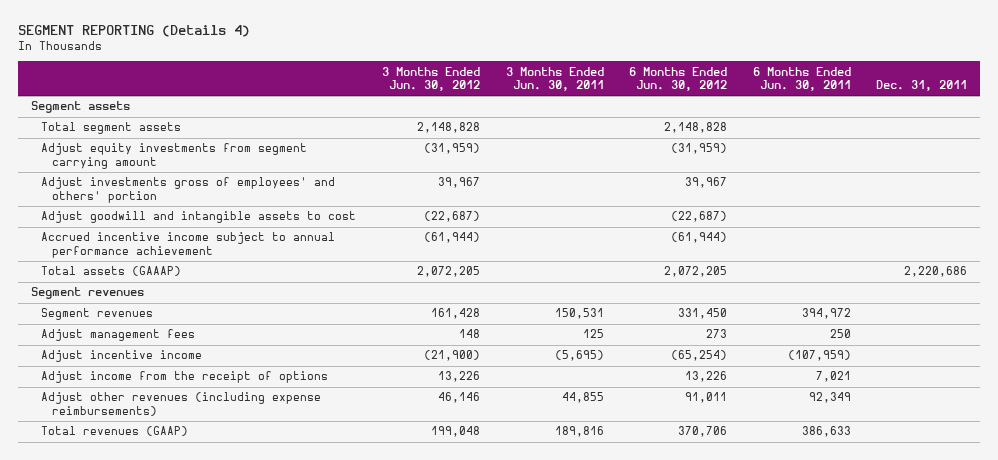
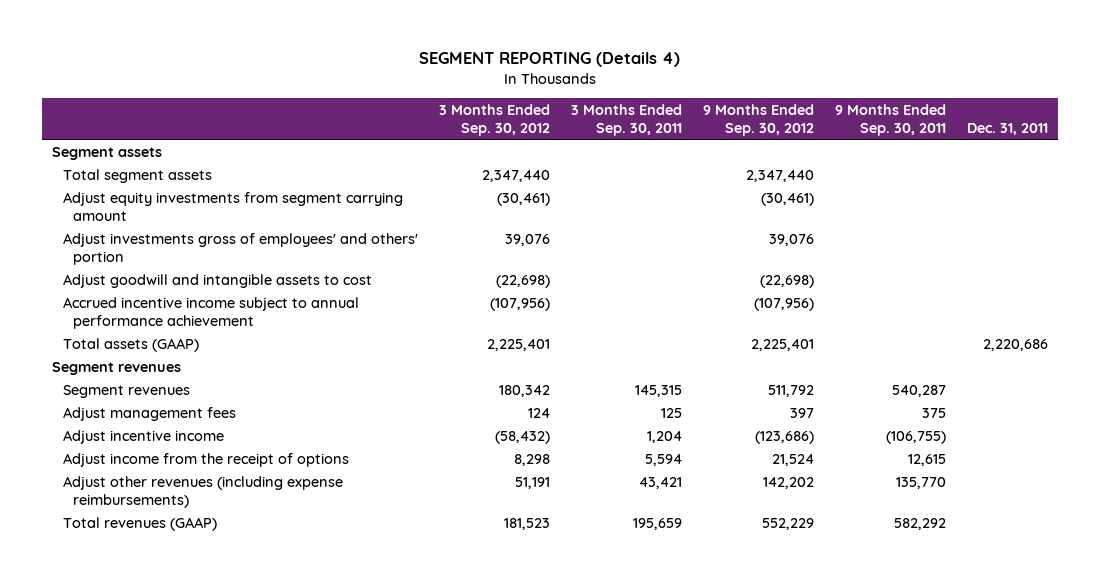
[381,66,480,92] 3 Months Ended Jun. 30, 2012 -> none
[505,66,604,92] 3 Months Ended Jun. 30, 2011 -> none
[629,66,728,92] 6 Months Ended Jun. 30, 2012 -> none
[752,66,851,92] 6 Months Ended Jun. 30, 2011 -> none
none -> [438,103,550,136] 3 Months Ended Sep. 30, 2012
none -> [570,103,682,136] 3 Months Ended Sep. 30, 2011
none -> [702,103,814,136] 9 Months Ended Sep. 30, 2012
none -> [834,103,946,136] 9 Months Ended Sep. 30, 2011
[41,266,182,277] Total assets (GAAAP) -> [62,337,199,352] Total assets (GAAP)

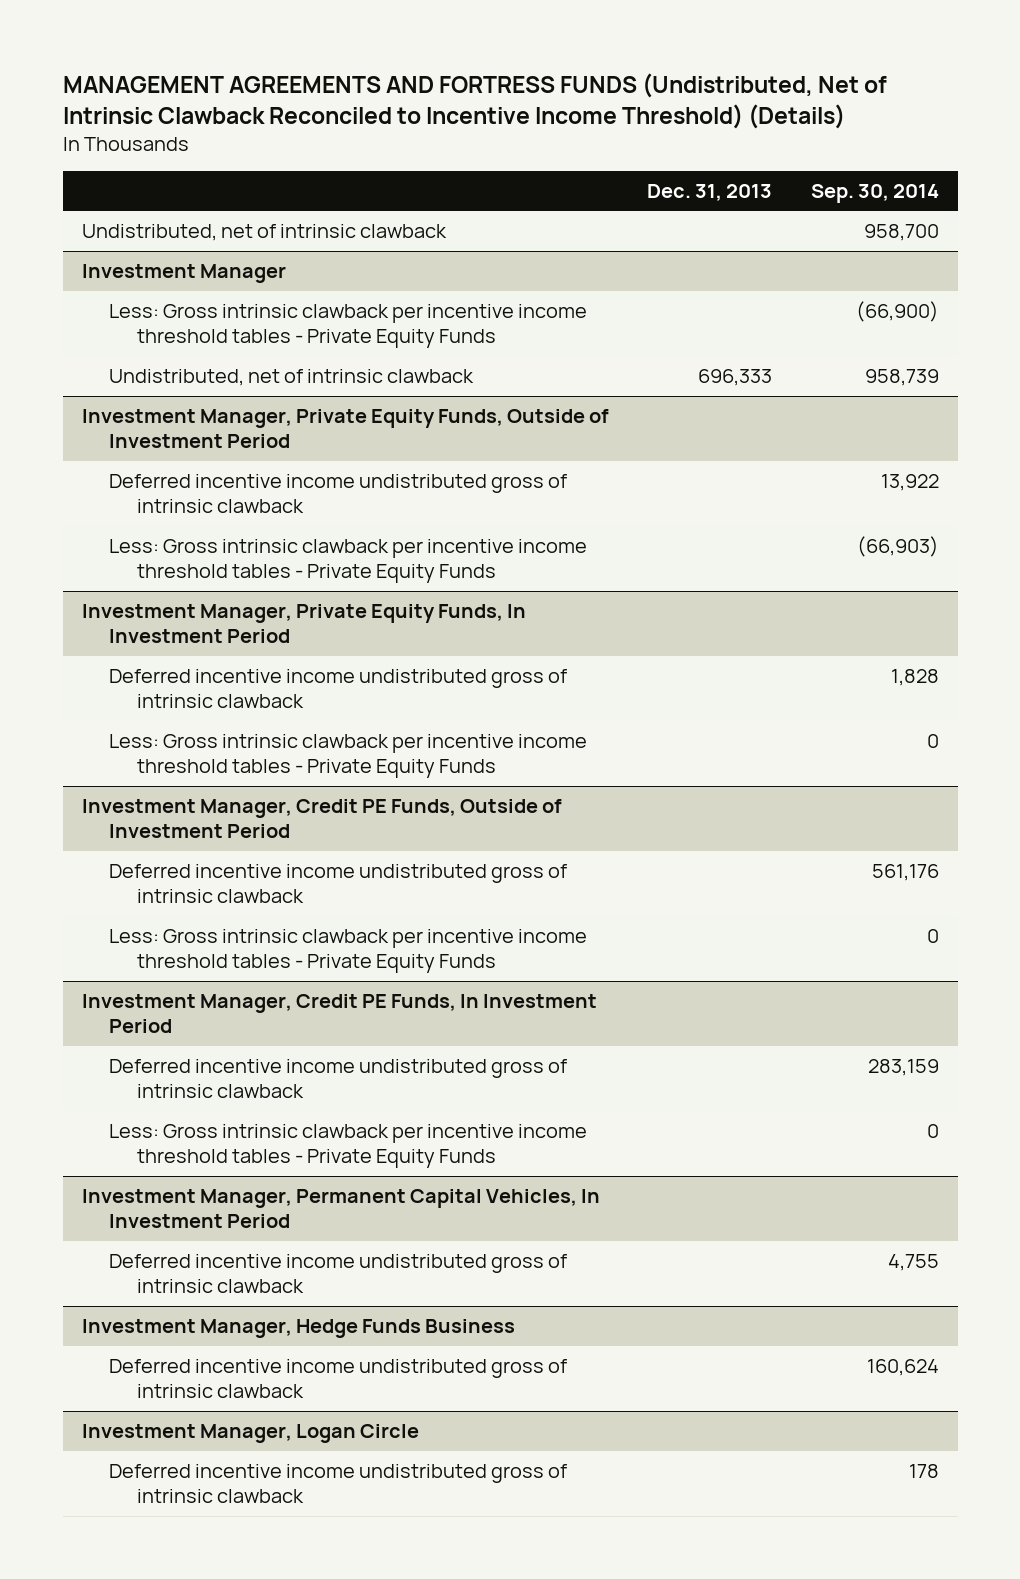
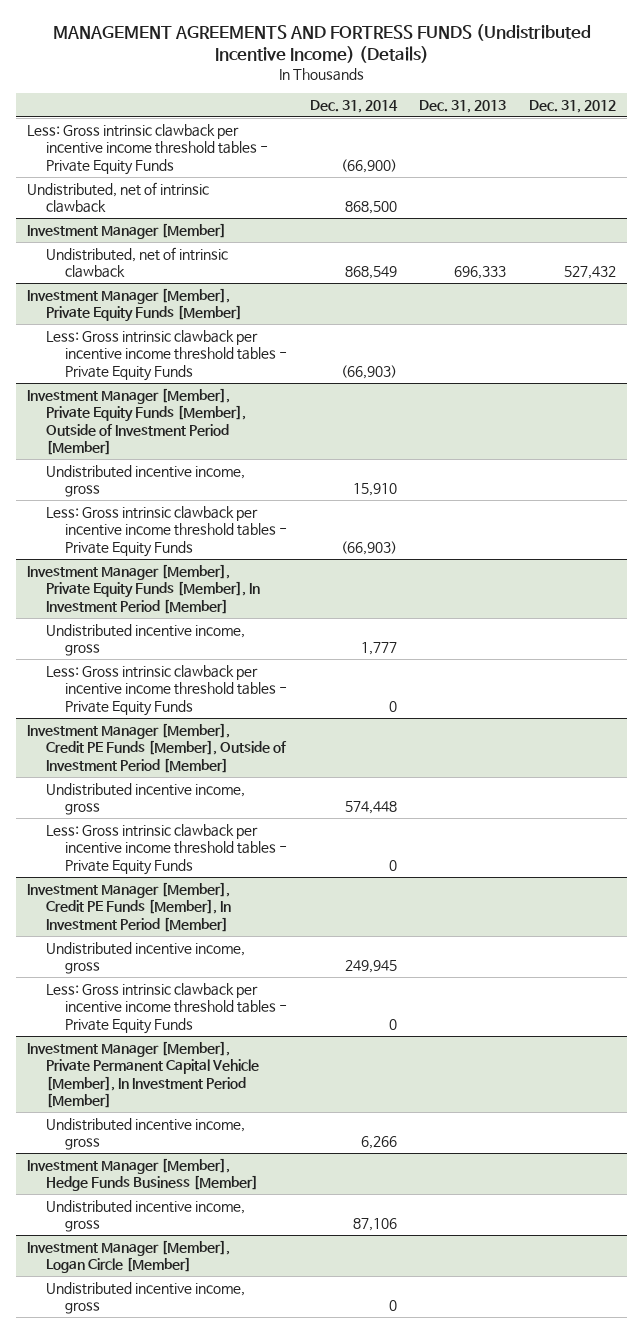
[62,73,887,130] MANAGEMENT AGREEMENTS AND FORTRESS FUNDS (Undistributed, Net of Intrinsic Clawback Reconciled to Incentive Income Threshold) (Details) -> [52,23,591,63] MANAGEMENT AGREEMENTS AND FORTRESS FUNDS (Undistributed Incentive Income) (Details)
[810,183,939,203] Sep. 30, 2014 -> none
none -> [309,100,398,114] Dec. 31, 2014
none -> [529,100,617,114] Dec. 31, 2012
none -> [27,123,268,175] Less: Gross intrinsic clawback per incentive income threshold tables - Private Equity Funds
[109,304,588,348] Less: Gross intrinsic clawback per incentive income threshold tables - Private Equity Funds -> none
[81,264,286,284] Investment Manager -> [27,222,227,239] Investment Manager [Member]
none -> [27,287,242,323] Investment Manager [Member], Private Equity Funds [Member]
none -> [45,329,287,381] Less: Gross intrinsic clawback per incentive income threshold tables - Private Equity Funds
[81,409,609,448] Investment Manager, Private Equity Funds, Outside of Investment Period -> [27,387,246,456] Investment Manager [Member], Private Equity Funds [Member], Outside of Investment Period [Member]
[109,474,568,513] Deferred incentive income undistributed gross of intrinsic clawback -> [45,464,245,498] Undistributed incentive income, gross
[81,604,526,643] Investment Manager, Private Equity Funds, In Investment Period -> [27,563,260,614] Investment Manager [Member], Private Equity Funds [Member], In Investment Period [Member]
[109,669,568,708] Deferred incentive income undistributed gross of intrinsic clawback -> [45,623,245,657] Undistributed incentive income, gross
[81,799,562,838] Investment Manager, Credit PE Funds, Outside of Investment Period -> [27,722,287,773] Investment Manager [Member], Credit PE Funds [Member], Outside of Investment Period [Member]
[109,864,568,903] Deferred incentive income undistributed gross of intrinsic clawback -> [45,782,245,816] Undistributed incentive income, gross
[81,994,597,1033] Investment Manager, Credit PE Funds, In Investment Period -> [27,881,231,932] Investment Manager [Member], Credit PE Funds [Member], In Investment Period [Member]
[109,1059,568,1098] Deferred incentive income undistributed gross of intrinsic clawback -> [45,941,245,975] Undistributed incentive income, gross
[81,1189,600,1228] Investment Manager, Permanent Capital Vehicles, In Investment Period -> [27,1040,259,1109] Investment Manager [Member], Private Permanent Capital Vehicle [Member], In Investment Period [Member]
[109,1254,568,1293] Deferred incentive income undistributed gross of intrinsic clawback -> [45,1117,245,1151] Undistributed incentive income, gross
[81,1319,515,1339] Investment Manager, Hedge Funds Business -> [27,1157,258,1192] Investment Manager [Member], Hedge Funds Business [Member]
[109,1359,568,1398] Deferred incentive income undistributed gross of intrinsic clawback -> [45,1199,245,1233] Undistributed incentive income, gross
[81,1424,419,1444] Investment Manager, Logan Circle -> [27,1239,231,1274] Investment Manager [Member], Logan Circle [Member]
[109,1464,568,1503] Deferred incentive income undistributed gross of intrinsic clawback -> [45,1281,245,1315] Undistributed incentive income, gross

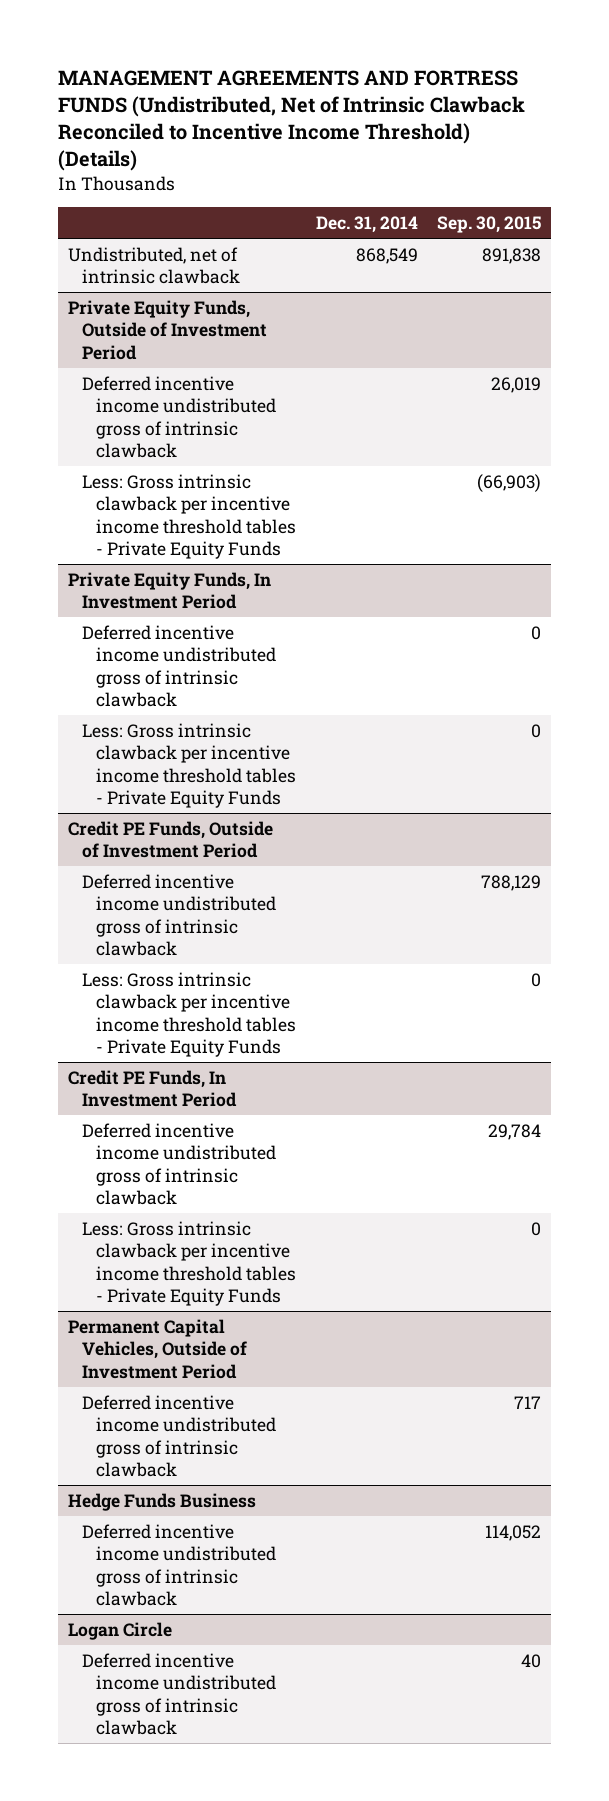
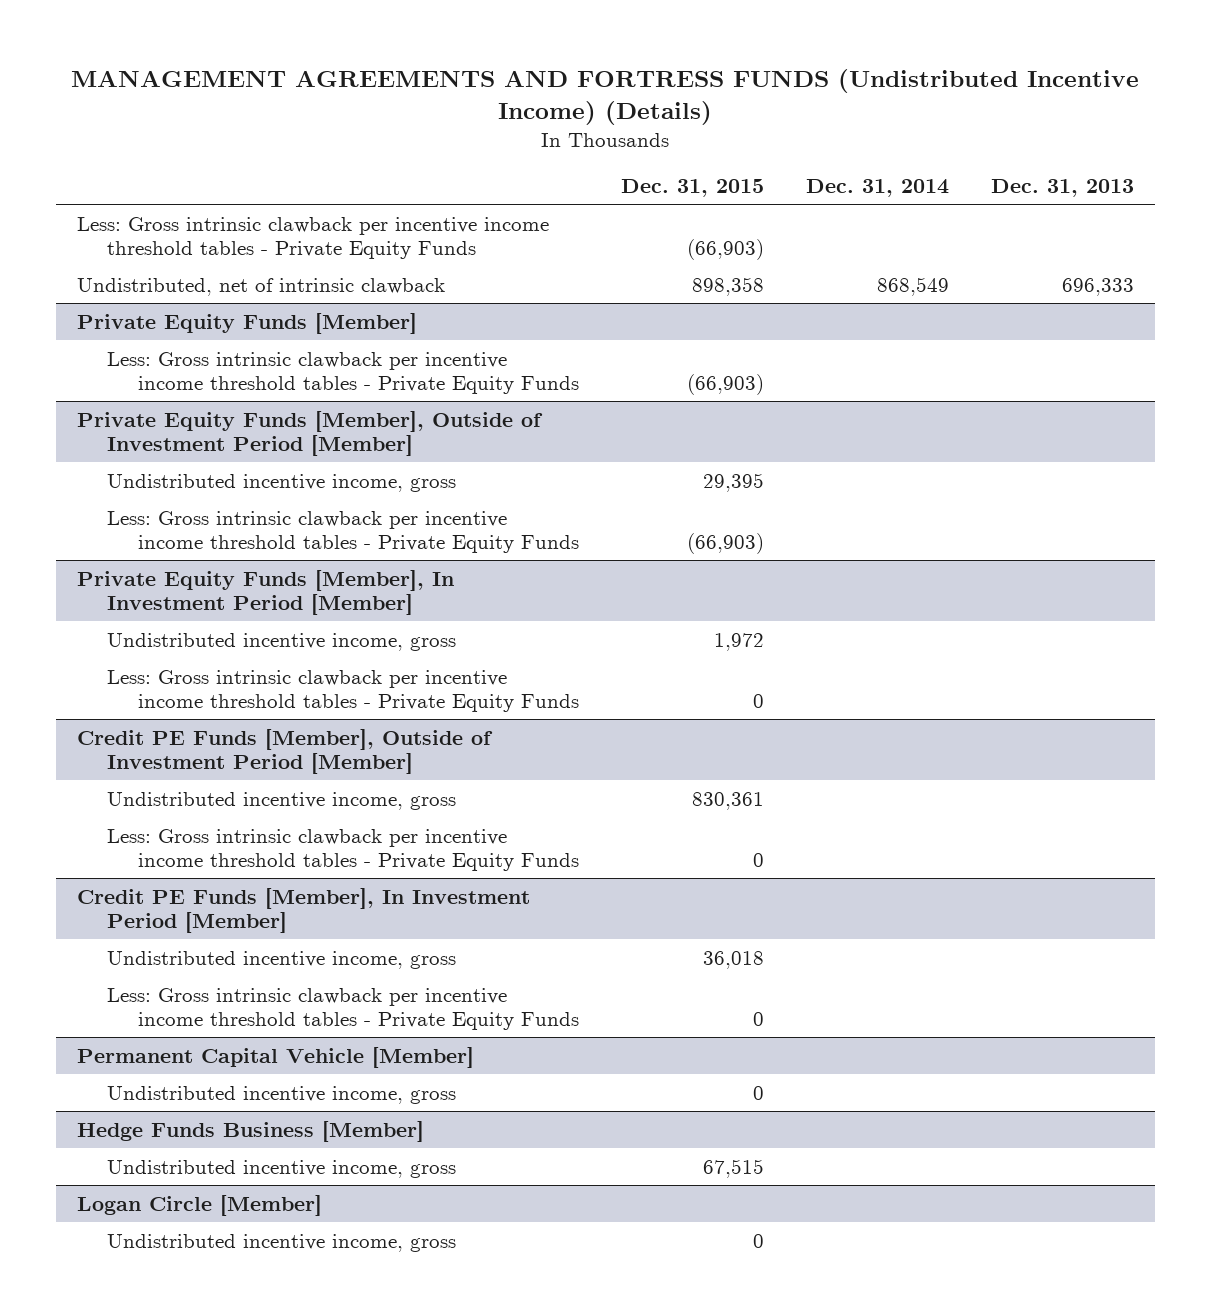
[58,70,526,172] MANAGEMENT AGREEMENTS AND FORTRESS FUNDS (Undistributed, Net of Intrinsic Clawback Reconciled to Incentive Income Threshold) (Details) -> [71,69,1140,126] MANAGEMENT AGREEMENTS AND FORTRESS FUNDS (Undistributed Incentive Income) (Details)
[437,216,542,234] Sep. 30, 2015 -> none
none -> [620,178,764,197] Dec. 31, 2015
none -> [990,178,1134,197] Dec. 31, 2013
none -> [76,216,549,259] Less: Gross intrinsic clawback per incentive income threshold tables - Private Equity Funds
none -> [76,312,417,334] Private Equity Funds [Member]
none -> [107,351,579,394] Less: Gross intrinsic clawback per incentive income threshold tables - Private Equity Funds
[67,299,268,360] Private Equity Funds, Outside of Investment Period -> [76,410,543,456] Private Equity Funds [Member], Outside of Investment Period [Member]
[82,375,277,459] Deferred incentive income undistributed gross of intrinsic clawback -> [107,473,457,492] Undistributed incentive income, gross
[67,571,271,610] Private Equity Funds, In Investment Period -> [76,569,454,615] Private Equity Funds [Member], In Investment Period [Member]
[82,624,277,708] Deferred incentive income undistributed gross of intrinsic clawback -> [107,632,457,651] Undistributed incentive income, gross
[67,820,273,859] Credit PE Funds, Outside of Investment Period -> [76,728,493,774] Credit PE Funds [Member], Outside of Investment Period [Member]
[82,873,277,957] Deferred incentive income undistributed gross of intrinsic clawback -> [107,791,457,810] Undistributed incentive income, gross
[67,1069,238,1108] Credit PE Funds, In Investment Period -> [76,887,530,933] Credit PE Funds [Member], In Investment Period [Member]
[82,1122,277,1206] Deferred incentive income undistributed gross of intrinsic clawback -> [107,950,457,969] Undistributed incentive income, gross
[67,1318,248,1379] Permanent Capital Vehicles, Outside of Investment Period -> none
[82,1394,277,1478] Deferred incentive income undistributed gross of intrinsic clawback -> none
none -> [76,1046,474,1068] Permanent Capital Vehicle [Member]
none -> [107,1085,457,1104] Undistributed incentive income, gross
[67,1492,256,1511] Hedge Funds Business -> [76,1120,424,1142] Hedge Funds Business [Member]
[82,1523,277,1607] Deferred incentive income undistributed gross of intrinsic clawback -> [107,1159,457,1178] Undistributed incentive income, gross
[67,1621,172,1640] Logan Circle -> [76,1194,322,1216] Logan Circle [Member]
[82,1652,277,1736] Deferred incentive income undistributed gross of intrinsic clawback -> [107,1233,457,1252] Undistributed incentive income, gross

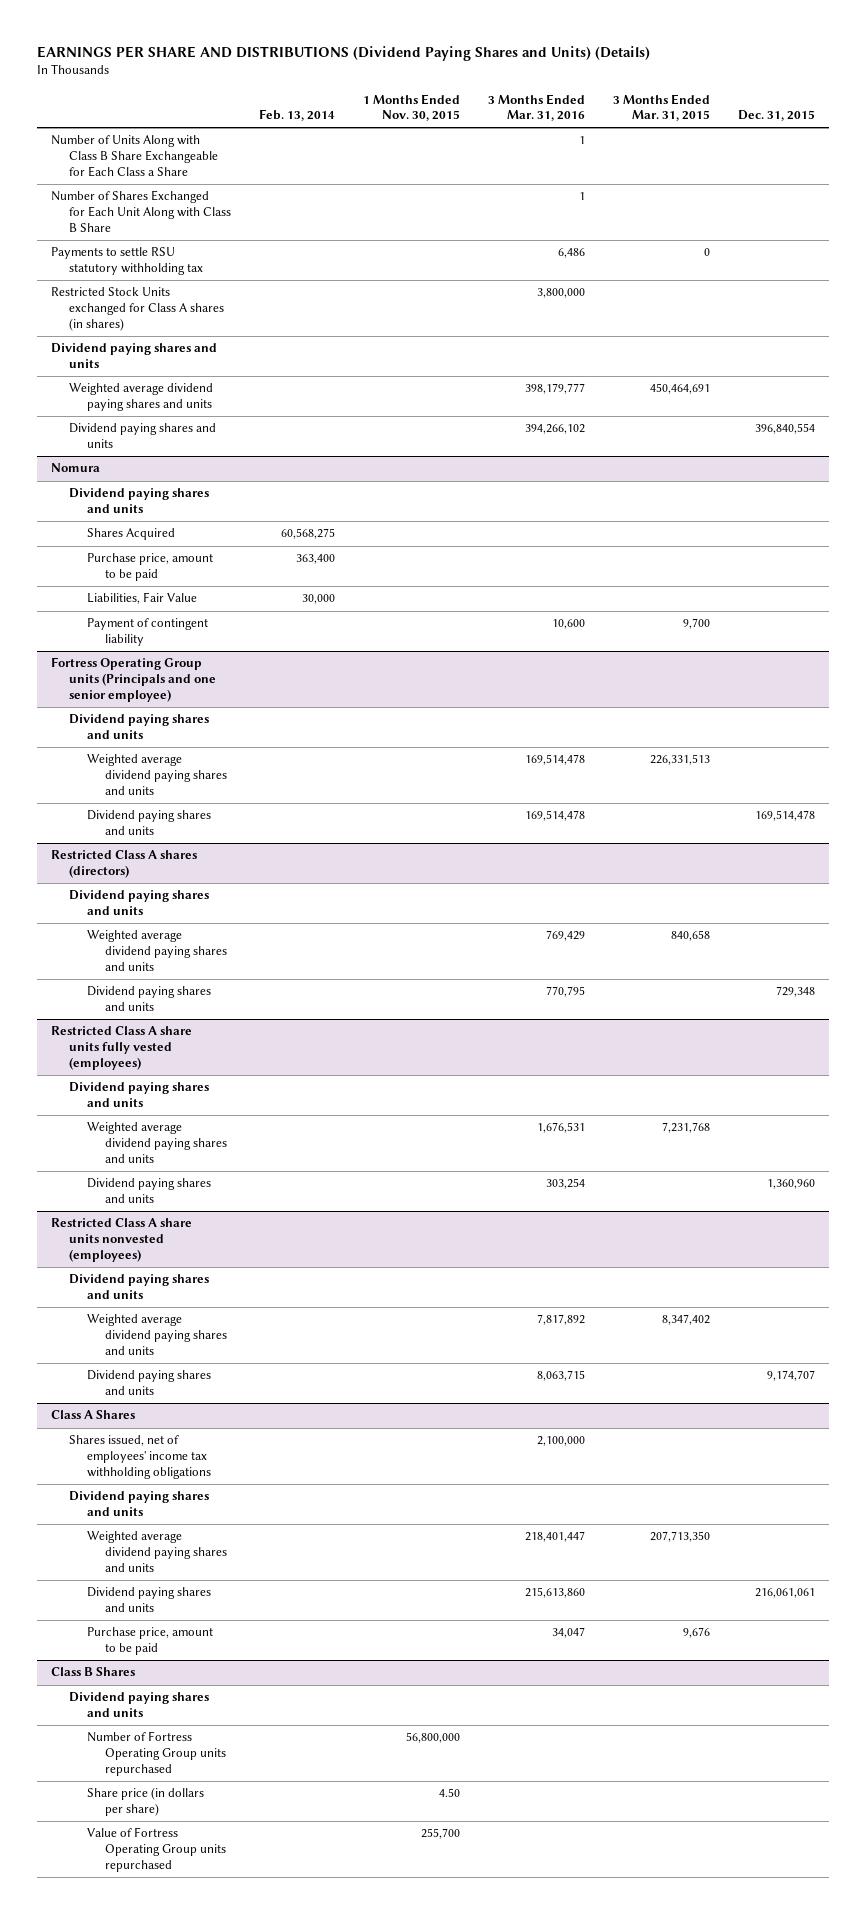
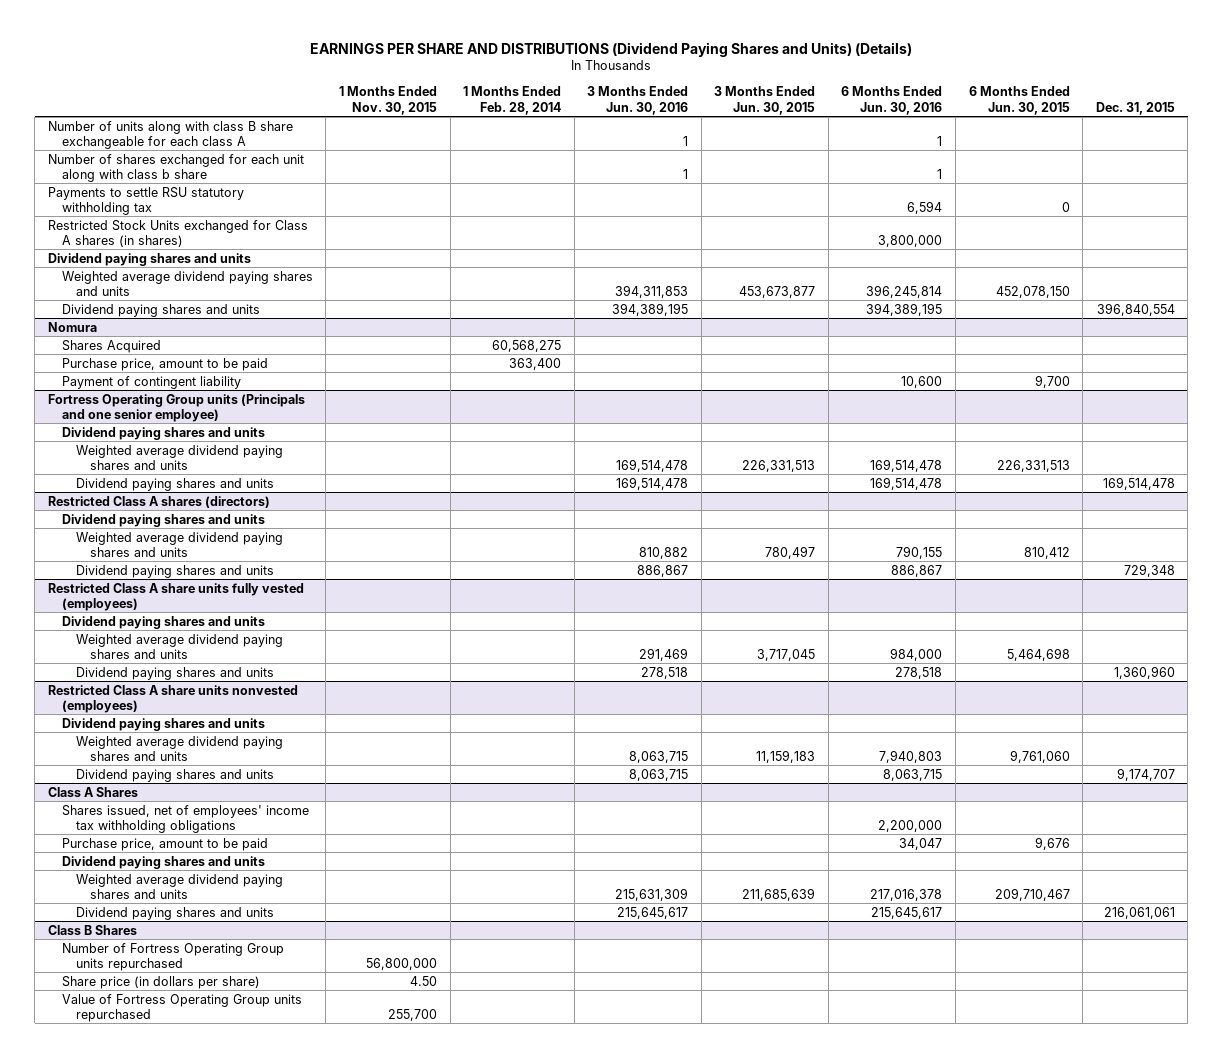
[259,109,336,122] Feb. 13, 2014 -> none
[488,93,586,122] 3 Months Ended Mar. 31, 2016 -> none
[613,93,711,122] 3 Months Ended Mar. 31, 2015 -> none
none -> [463,86,562,115] 1 Months Ended Feb. 28, 2014
none -> [587,86,689,115] 3 Months Ended Jun. 30, 2016
none -> [714,86,816,115] 3 Months Ended Jun. 30, 2015
none -> [841,86,943,115] 6 Months Ended Jun. 30, 2016
none -> [968,86,1070,115] 6 Months Ended Jun. 30, 2015
[51,135,219,177] Number of Units Along with Class B Share Exchangeable for Each Class a Share -> [47,120,293,149] Number of units along with class B share exchangeable for each class A
[51,190,232,232] Number of Shares Exchanged for Each Unit Along with Class B Share -> [47,153,304,182] Number of shares exchanged for each unit along with class b share
[69,488,210,514] Dividend paying shares and units -> none
[87,592,198,605] Liabilities, Fair Value -> none
[87,1627,214,1656] Purchase price, amount to be paid -> [61,837,268,851] Purchase price, amount to be paid
[69,1692,210,1718] Dividend paying shares and units -> none

